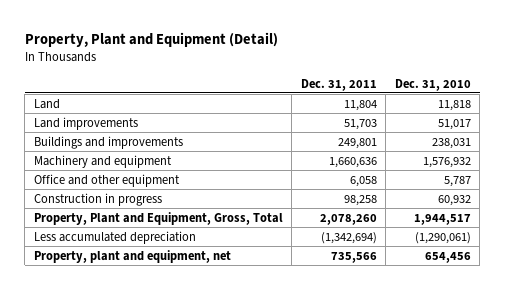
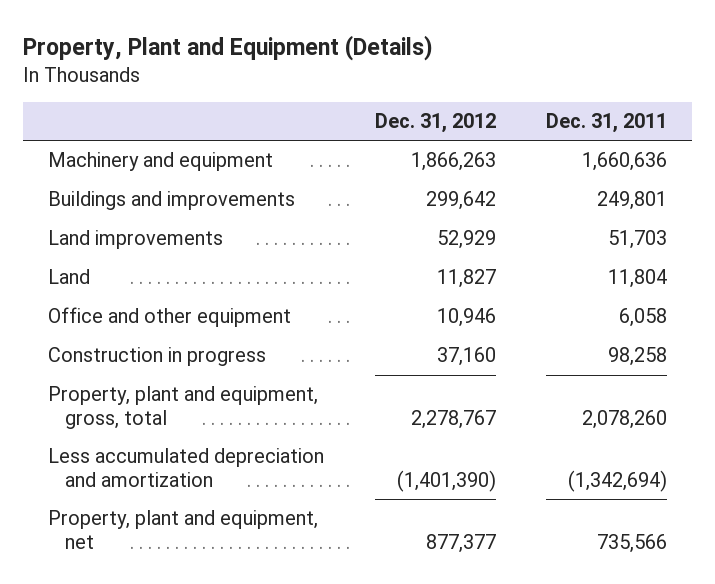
[24,32,278,48] Property, Plant and Equipment (Detail) -> [23,34,434,61] Property, Plant and Equipment (Details)
[394,78,471,91] Dec. 31, 2010 -> none
none -> [374,113,496,134] Dec. 31, 2012
[33,135,183,149] Buildings and improvements -> [48,191,296,211] Buildings and improvements
[33,116,138,130] Land improvements -> [48,230,224,250] Land improvements
[33,98,60,109] Land -> [48,269,91,285] Land
[33,211,283,225] Property, Plant and Equipment, Gross, Total -> [48,386,319,429] Property, plant and equipment, gross, total
[33,230,196,244] Less accumulated depreciation -> [48,448,325,487] Less accumulated depreciation and amortization

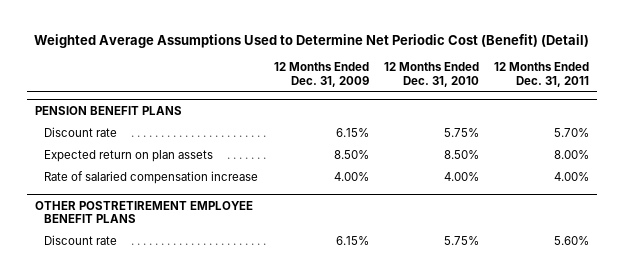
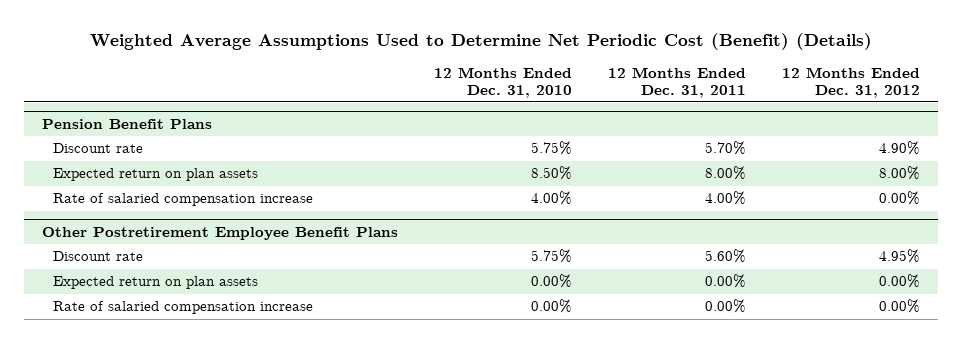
[34,33,590,48] Weighted Average Assumptions Used to Determine Net Periodic Cost (Benefit) (Detail) -> [89,33,872,51] Weighted Average Assumptions Used to Determine Net Periodic Cost (Benefit) (Details)
[273,62,369,87] 12 Months Ended Dec. 31, 2009 -> none
none -> [781,66,920,98] 12 Months Ended Dec. 31, 2012
[34,105,182,115] PENSION BENEFIT PLANS -> [41,118,212,129] Pension Benefit Plans
[34,200,253,224] OTHER POSTRETIREMENT EMPLOYEE BENEFIT PLANS -> [41,226,398,240] Other Postretirement Employee Benefit Plans
none -> [53,276,259,290] Expected return on plan assets
none -> [53,301,314,315] Rate of salaried compensation increase

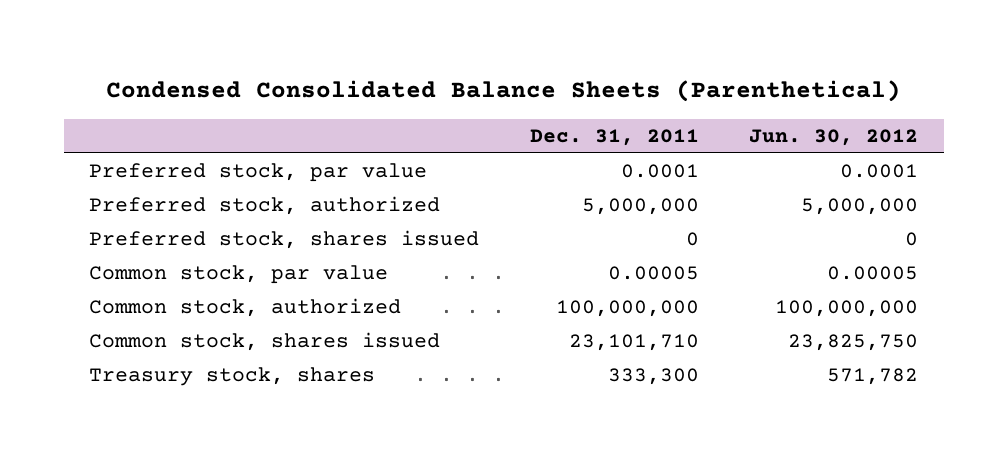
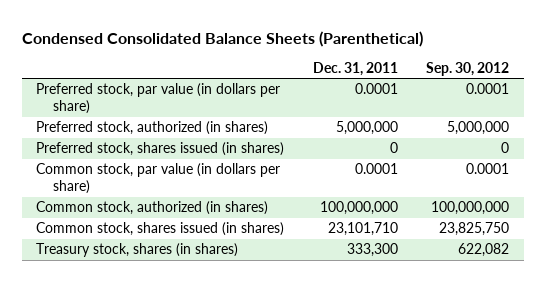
[749,128,919,146] Jun. 30, 2012 -> none
none -> [426,61,510,76] Sep. 30, 2012
[89,163,428,183] Preferred stock, par value -> [36,83,281,115] Preferred stock, par value (in dollars per share)
[89,196,441,216] Preferred stock, authorized -> [36,121,269,136] Preferred stock, authorized (in shares)
[89,230,480,250] Preferred stock, shares issued -> [36,142,285,157] Preferred stock, shares issued (in shares)
[89,265,389,285] Common stock, par value -> [36,163,281,195] Common stock, par value (in dollars per share)
[607,266,699,281] 0.00005 -> [354,163,398,175] 0.0001
[89,298,402,318] Common stock, authorized -> [36,201,269,216] Common stock, authorized (in shares)
[89,332,441,352] Common stock, shares issued -> [36,222,285,237] Common stock, shares issued (in shares)
[89,367,376,387] Treasury stock, shares -> [36,243,239,258] Treasury stock, shares (in shares)

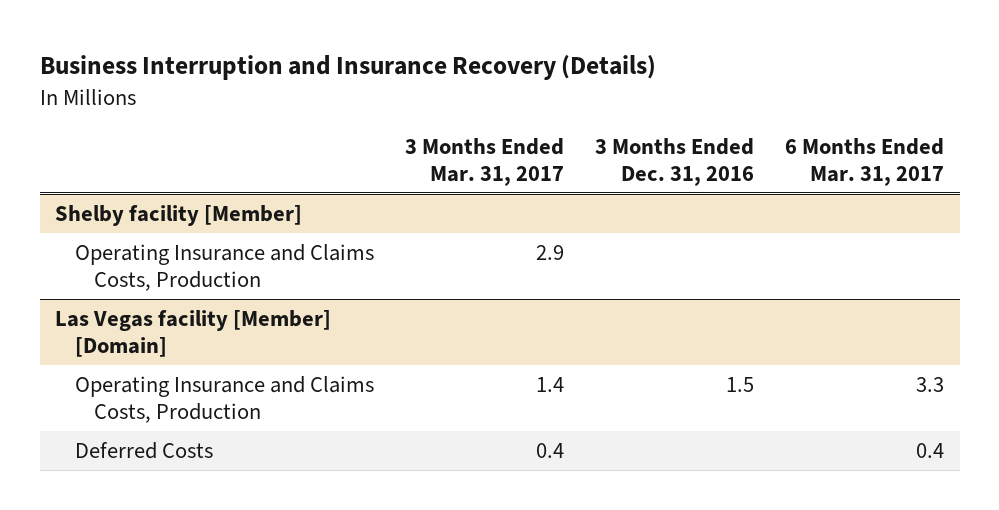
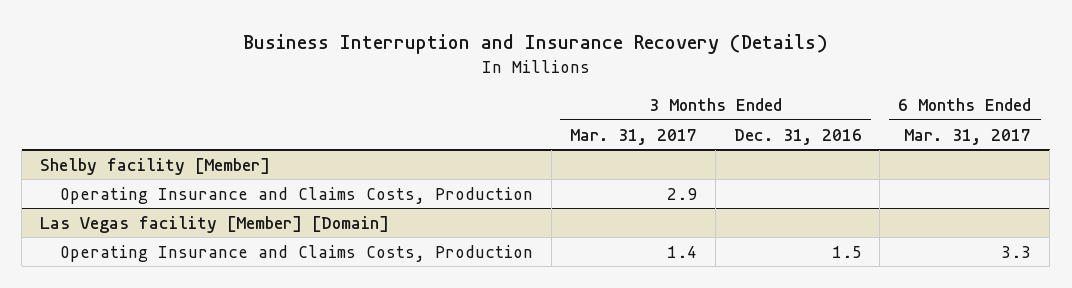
[74,441,213,459] Deferred Costs -> none

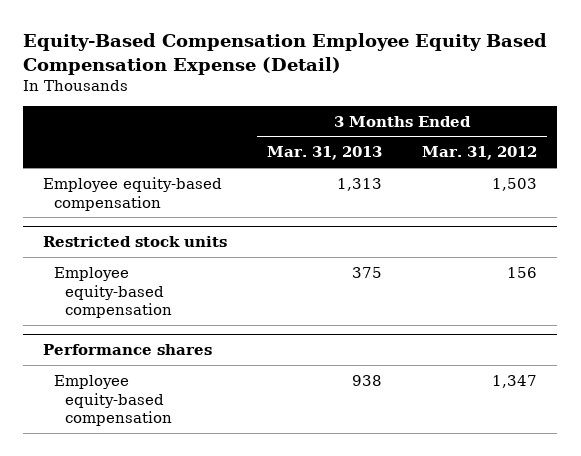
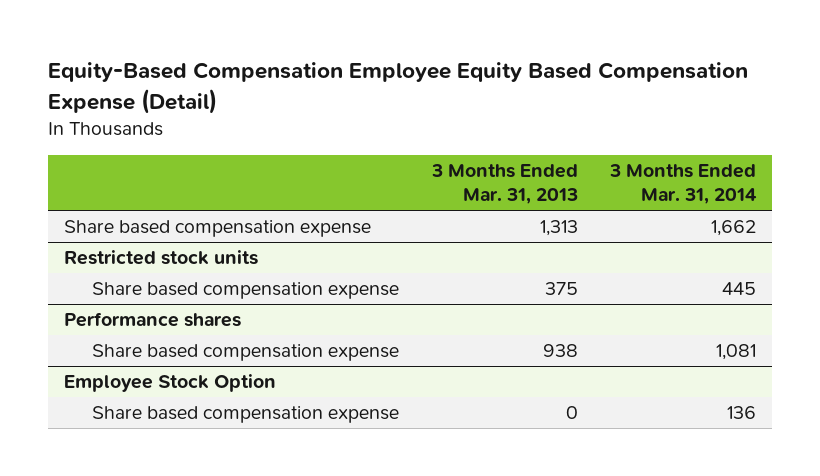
[422,146,538,161] Mar. 31, 2012 -> none
none -> [609,164,758,205] 3 Months Ended Mar. 31, 2014
[43,176,223,211] Employee equity-based compensation -> [64,220,372,238] Share based compensation expense
[54,266,173,319] Employee equity-based compensation -> [92,282,400,300] Share based compensation expense
[54,374,173,427] Employee equity-based compensation -> [92,344,400,362] Share based compensation expense
none -> [64,374,277,393] Employee Stock Option
none -> [92,406,400,424] Share based compensation expense

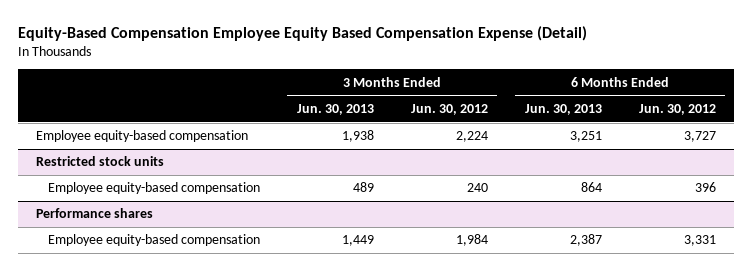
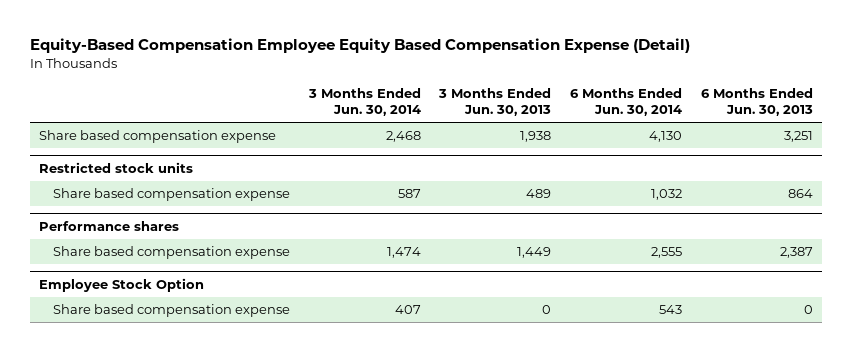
[410,104,488,116] Jun. 30, 2012 -> none
[638,104,716,116] Jun. 30, 2012 -> none
none -> [307,88,421,117] 3 Months Ended Jun. 30, 2014
none -> [570,88,683,117] 6 Months Ended Jun. 30, 2014
[36,130,249,143] Employee equity-based compensation -> [39,130,277,144] Share based compensation expense
[47,182,260,195] Employee equity-based compensation -> [53,188,291,202] Share based compensation expense
[47,234,260,247] Employee equity-based compensation -> [53,246,291,260] Share based compensation expense
none -> [39,278,205,293] Employee Stock Option
none -> [53,304,291,318] Share based compensation expense

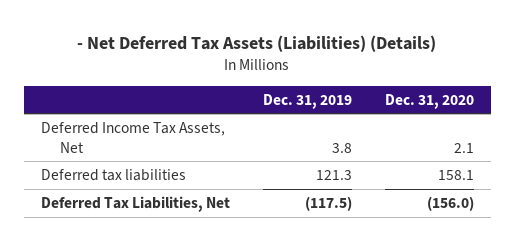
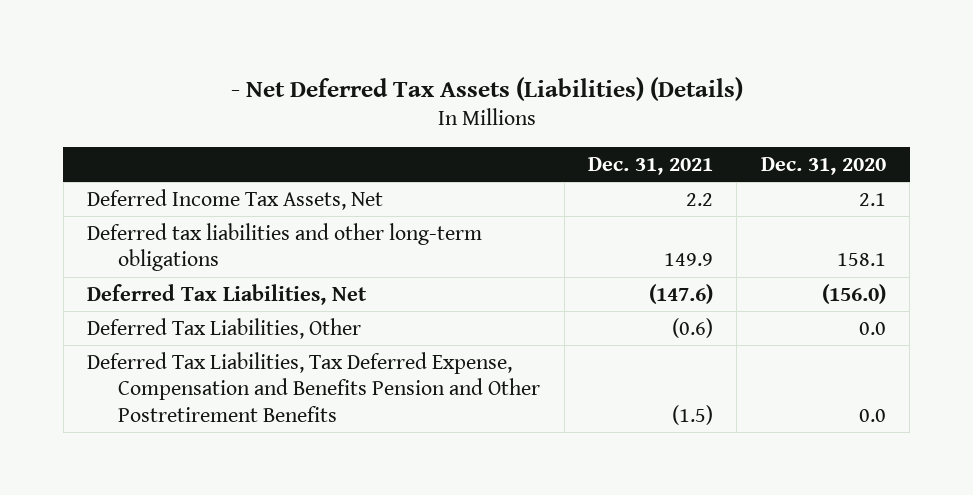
[262,93,352,109] Dec. 31, 2019 -> none
none -> [588,156,714,175] Dec. 31, 2021
[40,169,186,182] Deferred tax liabilities -> [87,222,483,272] Deferred tax liabilities and other long-term obligations
none -> [87,317,362,339] Deferred Tax Liabilities, Other
none -> [87,351,541,422] Deferred Tax Liabilities, Tax Deferred Expense, Compensation and Benefits Pension and Other Postretirement Benefits

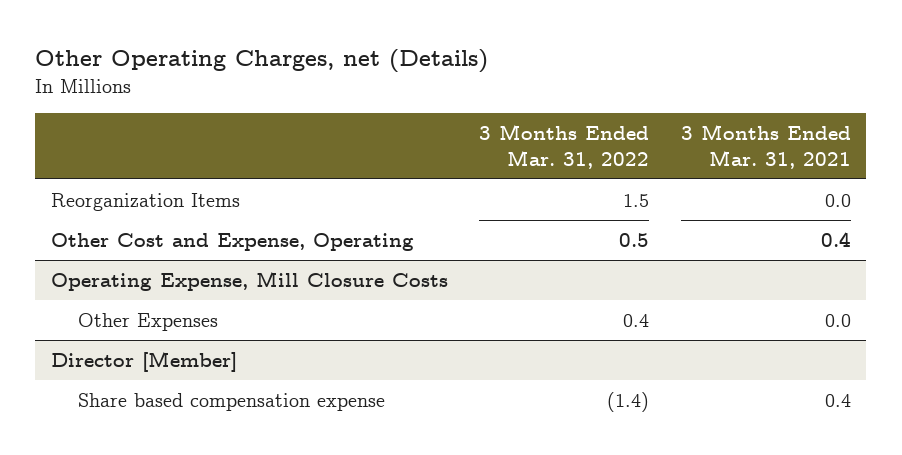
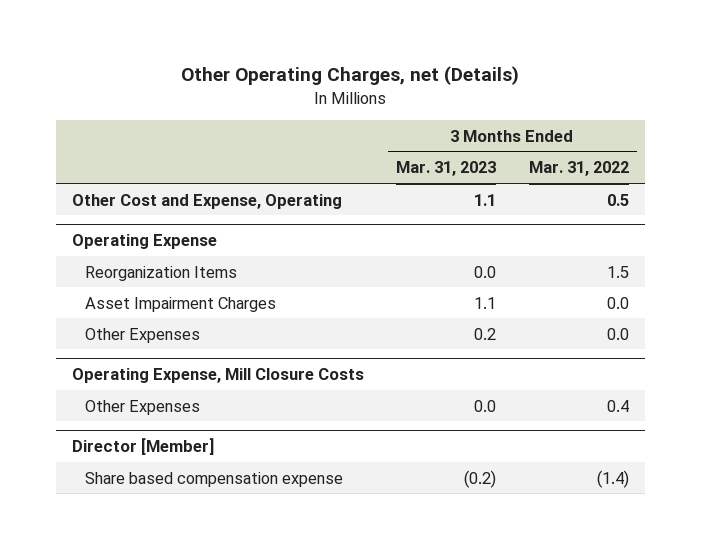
[680,124,851,169] 3 Months Ended Mar. 31, 2021 -> none
none -> [396,161,497,177] Mar. 31, 2023
[50,193,240,212] Reorganization Items -> none
none -> [71,234,217,250] Operating Expense
none -> [84,265,237,281] Reorganization Items
none -> [84,296,276,312] Asset Impairment Charges
none -> [84,327,200,343] Other Expenses

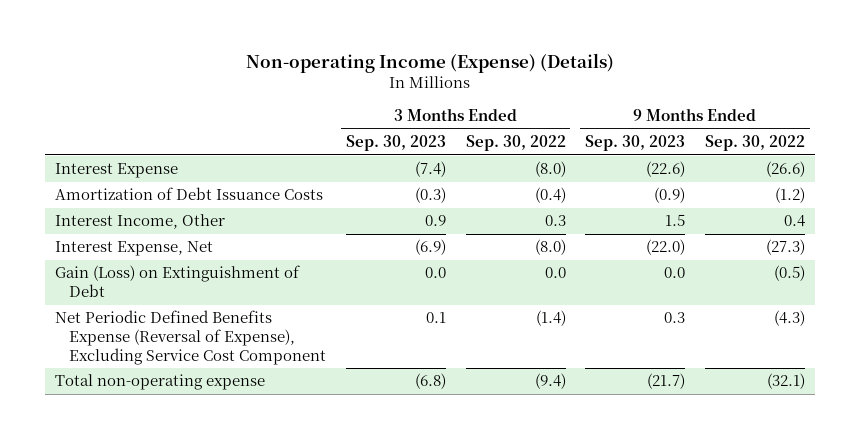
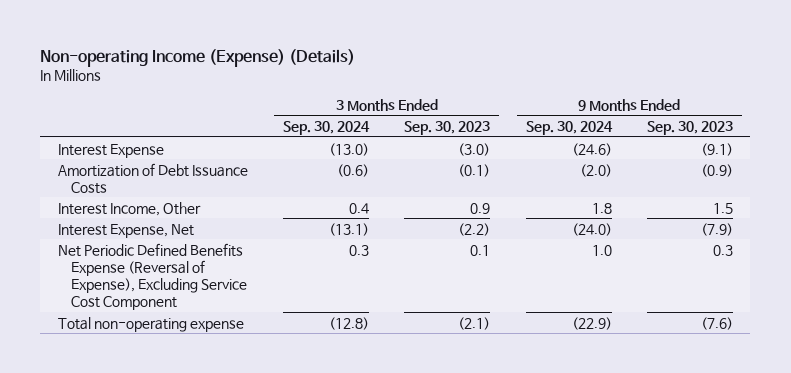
[465,135,566,152] Sep. 30, 2022 -> none
[705,135,806,152] Sep. 30, 2022 -> none
none -> [283,121,371,136] Sep. 30, 2024
none -> [525,121,613,136] Sep. 30, 2024
[414,161,446,178] (7.4) -> [458,142,491,156] (3.0)
[646,161,686,178] (22.6) -> [700,142,733,156] (9.1)
[414,187,446,204] (0.3) -> [458,163,491,177] (0.1)
[54,265,300,298] Gain (Loss) on Extinguishment of Debt -> none
[414,239,446,256] (6.9) -> [458,222,491,236] (2.2)
[646,239,686,256] (22.0) -> [700,222,733,236] (7.9)
[414,373,446,390] (6.8) -> [458,316,491,330] (2.1)
[647,373,686,390] (21.7) -> [700,316,733,330] (7.6)

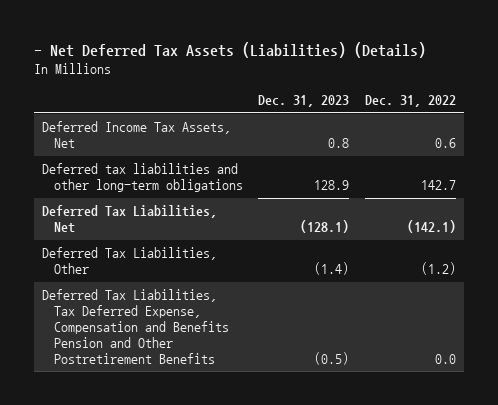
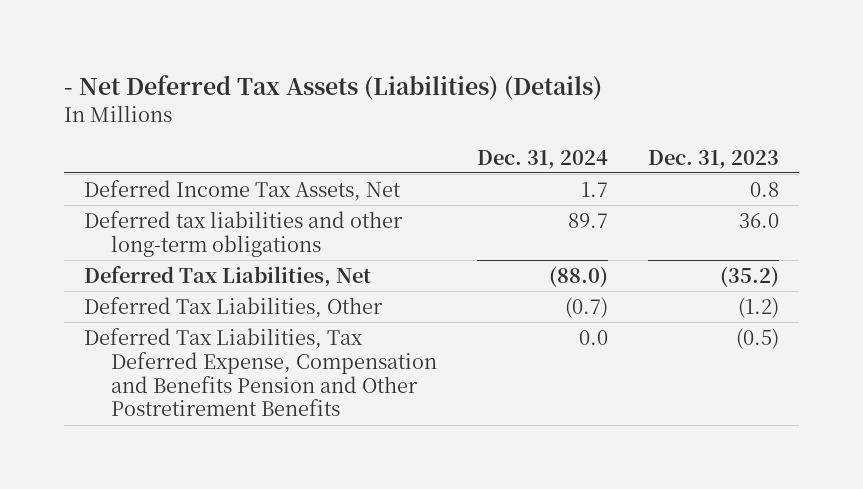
[364,94,456,107] Dec. 31, 2022 -> none
none -> [477,149,609,169] Dec. 31, 2024
[314,180,350,191] 128.9 -> [739,212,780,228] 36.0
[300,220,350,234] (128.1) -> [720,265,780,287] (35.2)
[314,262,350,276] (1.4) -> [738,296,780,318] (1.2)

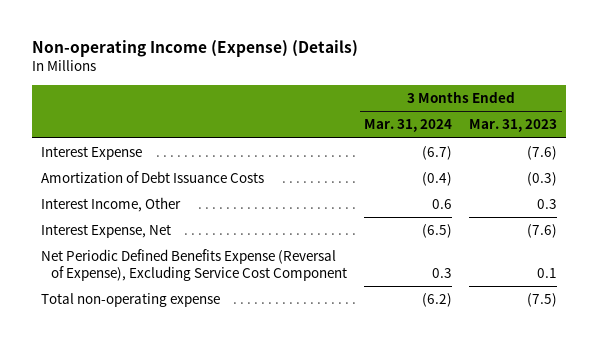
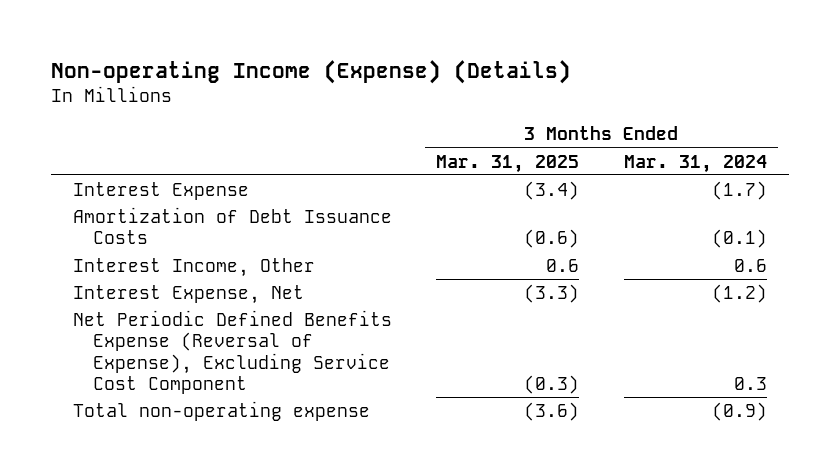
[469,119,558,133] Mar. 31, 2023 -> none
none -> [436,154,580,173] Mar. 31, 2025
[422,146,453,161] (6.7) -> [711,180,767,200] (1.7)
[422,172,453,187] (0.4) -> [711,229,767,249] (0.1)
[422,224,453,239] (6.5) -> [711,283,767,303] (1.2)
[422,293,453,308] (6.2) -> [711,401,767,421] (0.9)

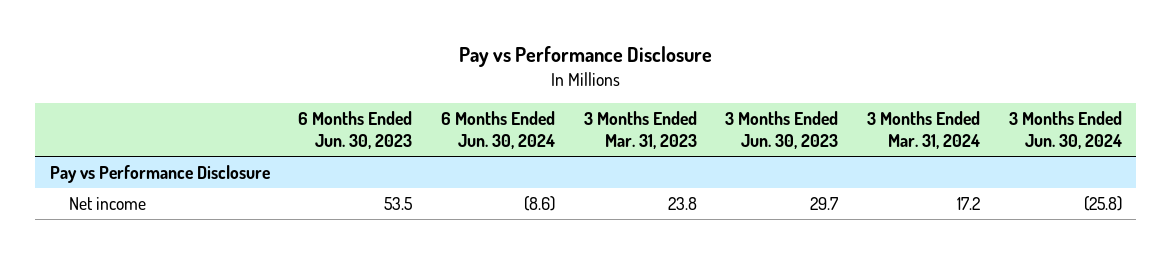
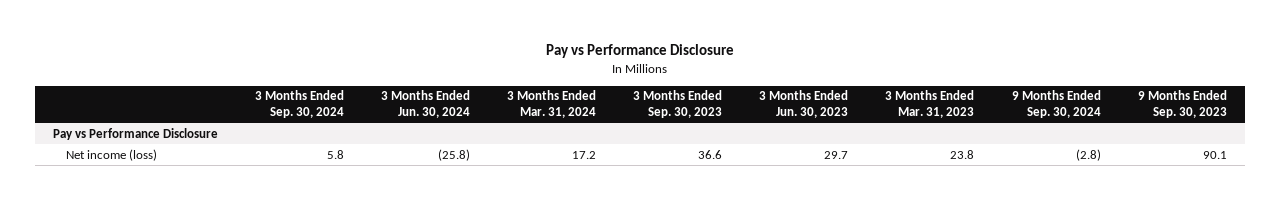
[298,111,413,150] 6 Months Ended Jun. 30, 2023 -> none
[441,111,556,150] 6 Months Ended Jun. 30, 2024 -> none
none -> [255,90,345,119] 3 Months Ended Sep. 30, 2024
none -> [633,90,723,119] 3 Months Ended Sep. 30, 2023
none -> [1011,90,1101,119] 9 Months Ended Sep. 30, 2024
none -> [1137,90,1227,119] 9 Months Ended Sep. 30, 2023
[69,196,147,210] Net income -> [66,148,158,161] Net income (loss)

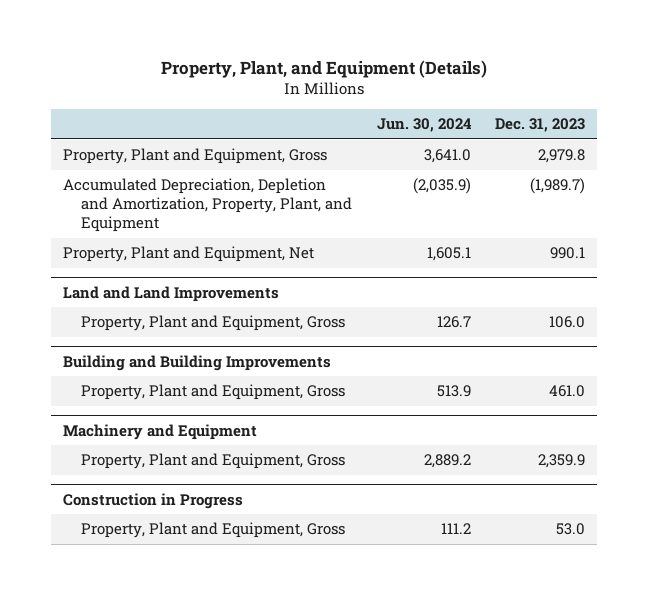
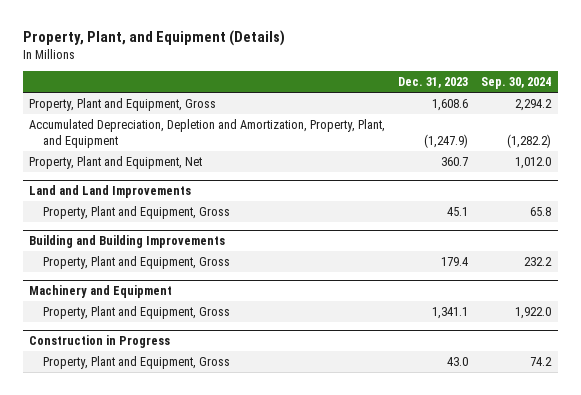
[376,118,472,133] Jun. 30, 2024 -> none
none -> [481,77,552,90] Sep. 30, 2024
[537,149,585,164] 2,979.8 -> [432,98,469,111] 1,608.6
[529,178,585,195] (1,989.7) -> [424,133,469,148] (1,247.9)
[549,247,585,260] 990.1 -> [441,156,469,166] 360.7
[548,316,585,329] 106.0 -> [447,206,469,216] 45.1
[548,385,585,398] 461.0 -> [441,256,469,266] 179.4
[537,454,585,469] 2,359.9 -> [432,306,469,319] 1,341.1
[555,523,585,536] 53.0 -> [447,356,469,366] 43.0

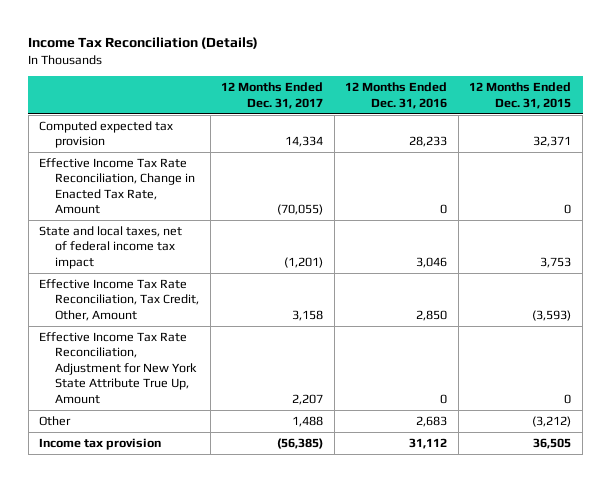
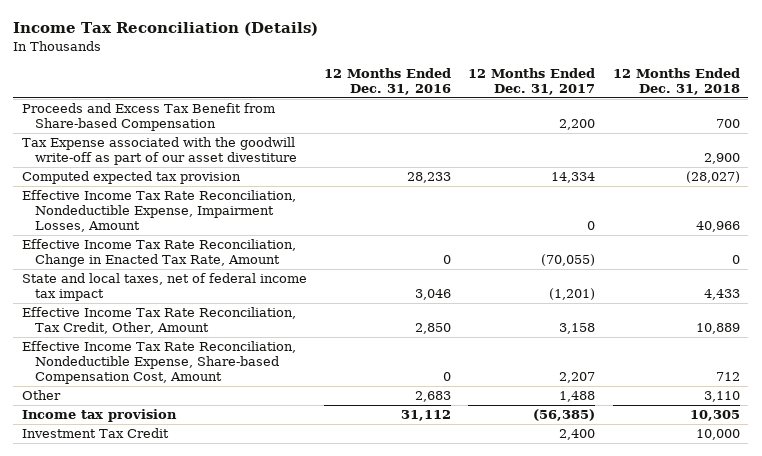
[469,82,572,109] 12 Months Ended Dec. 31, 2015 -> none
none -> [612,67,740,95] 12 Months Ended Dec. 31, 2018
none -> [21,103,275,132] Proceeds and Excess Tax Benefit from Share-based Compensation
none -> [21,137,297,166] Tax Expense associated with the goodwill write-off as part of our asset divestiture
none -> [21,190,296,233] Effective Income Tax Rate Reconciliation, Nondeductible Expense, Impairment Losses, Amount
[39,331,197,404] Effective Income Tax Rate Reconciliation, Adjustment for New York State Attribute True Up, Amount -> [21,341,296,385] Effective Income Tax Rate Reconciliation, Nondeductible Expense, Share-based Compensation Cost, Amount
none -> [21,428,169,439] Investment Tax Credit

